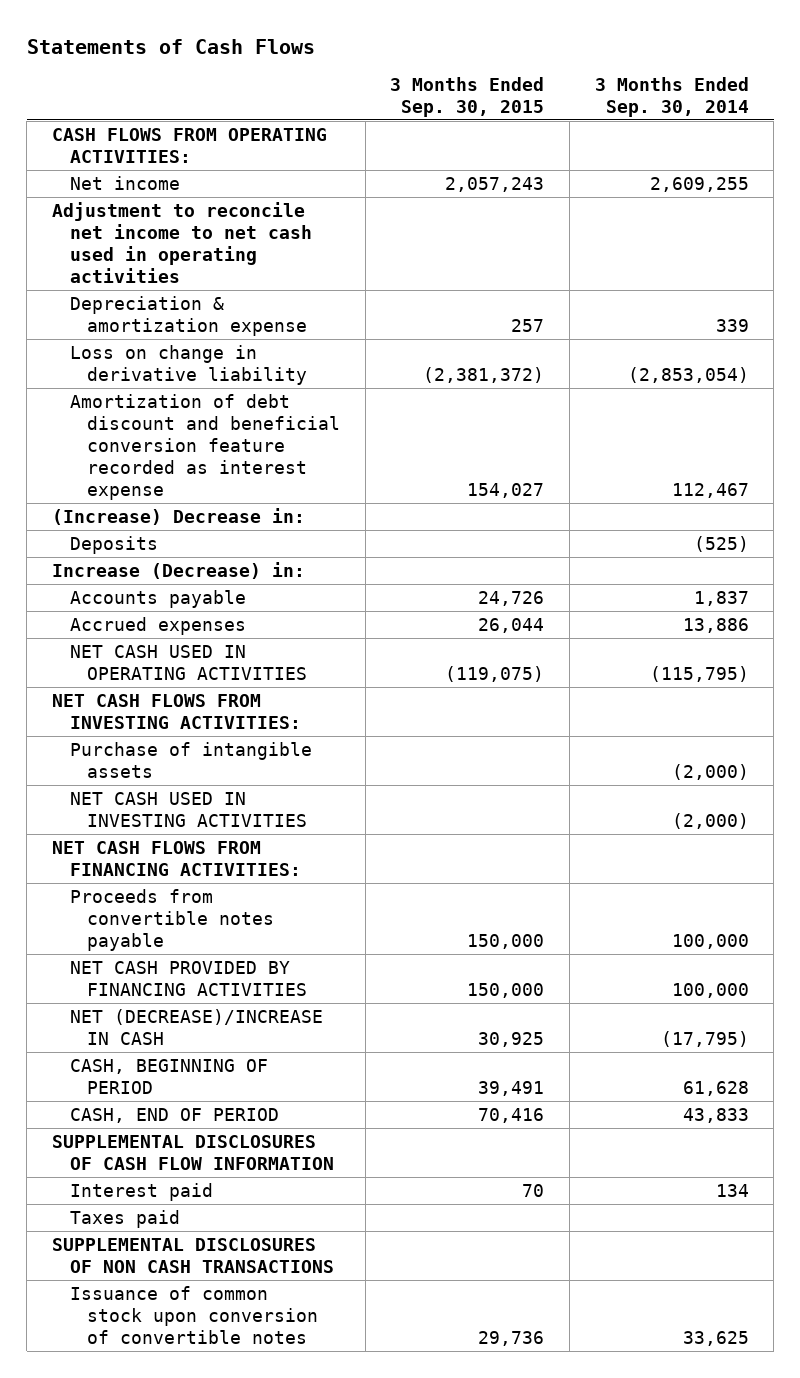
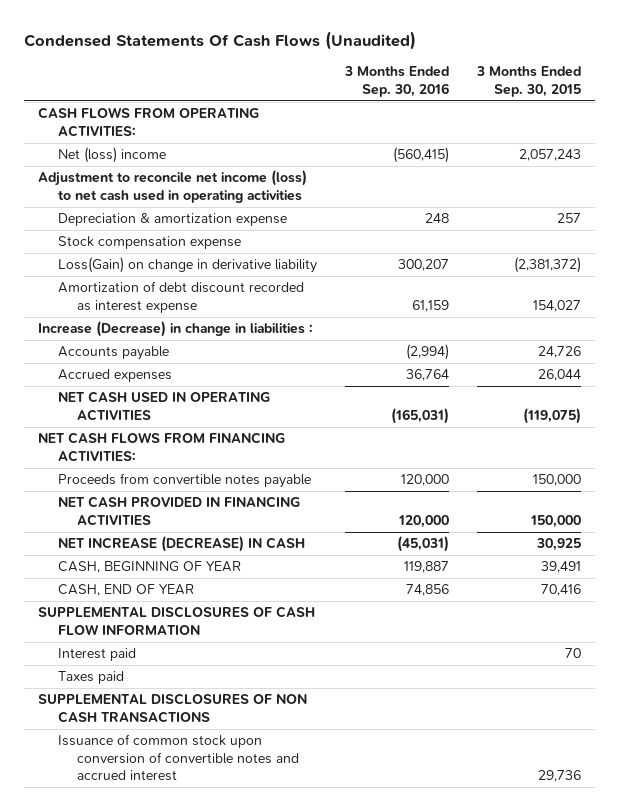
[26,38,315,54] Statements of Cash Flows -> [23,30,416,50] Condensed Statements Of Cash Flows (Unaudited)
[594,76,749,117] 3 Months Ended Sep. 30, 2014 -> none
none -> [343,66,449,97] 3 Months Ended Sep. 30, 2016
[69,175,180,190] Net income -> [57,147,166,164] Net (loss) income
[51,201,312,283] Adjustment to reconcile net income to net cash used in operating activities -> [37,170,307,203] Adjustment to reconcile net income (loss) to net cash used in operating activities
[51,507,305,525] (Increase) Decrease in: -> none
[69,535,158,554] Deposits -> none
none -> [57,236,241,250] Stock compensation expense
[69,344,308,385] Loss on change in derivative liability -> [57,257,317,274] Loss(Gain) on change in derivative liability
[69,393,341,500] Amortization of debt discount and beneficial conversion feature recorded as interest expense -> [57,281,304,313] Amortization of debt discount recorded as interest expense
[51,561,305,579] Increase (Decrease) in: -> [37,321,313,338] Increase (Decrease) in change in liabilities :
[51,693,301,729] NET CASH FLOWS FROM INVESTING ACTIVITIES: -> none
[69,741,312,778] Purchase of intangible assets -> none
[69,791,308,827] NET CASH USED IN INVESTING ACTIVITIES -> none
[69,960,308,996] NET CASH PROVIDED BY FINANCING ACTIVITIES -> [57,496,300,526] NET CASH PROVIDED IN FINANCING ACTIVITIES
[69,1008,323,1045] NET (DECREASE)/INCREASE IN CASH -> [57,536,305,553] NET INCREASE (DECREASE) IN CASH
[69,1058,268,1094] CASH, BEGINNING OF PERIOD -> [57,561,241,574] CASH, BEGINNING OF YEAR
[69,1107,279,1123] CASH, END OF PERIOD -> [57,584,194,597] CASH, END OF YEAR
[69,1285,319,1344] Issuance of common stock upon conversion of convertible notes -> [57,734,300,782] Issuance of common stock upon conversion of convertible notes and accrued interest

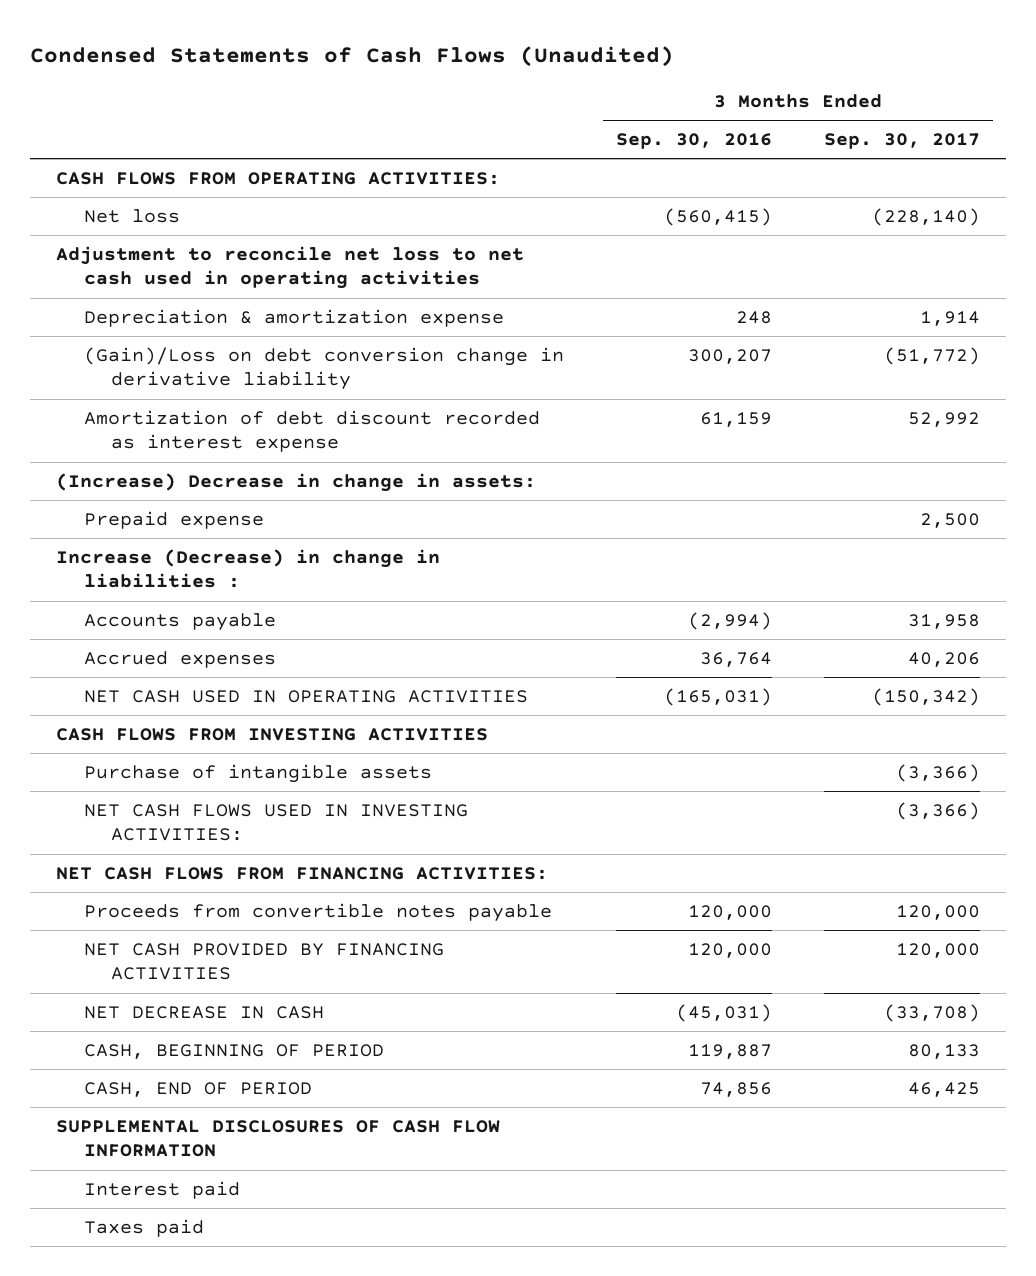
[23,30,416,50] Condensed Statements Of Cash Flows (Unaudited) -> [30,45,675,67] Condensed Statements of Cash Flows (Unaudited)
[475,66,581,97] 3 Months Ended Sep. 30, 2015 -> none
none -> [823,133,980,150] Sep. 30, 2017
[57,147,166,164] Net (loss) income -> [83,209,180,224] Net loss
[37,170,307,203] Adjustment to reconcile net income (loss) to net cash used in operating activities -> [56,246,525,290] Adjustment to reconcile net loss to net cash used in operating activities
[57,236,241,250] Stock compensation expense -> none
[57,257,317,274] Loss(Gain) on change in derivative liability -> [83,347,564,391] (Gain)/Loss on debt conversion change in derivative liability
none -> [56,473,537,493] (Increase) Decrease in change in assets:
none -> [83,511,264,530] Prepaid expense
none -> [56,728,489,742] CASH FLOWS FROM INVESTING ACTIVITIES
none -> [83,764,432,784] Purchase of intangible assets
none -> [83,804,468,842] NET CASH FLOWS USED IN INVESTING ACTIVITIES:
[57,496,300,526] NET CASH PROVIDED IN FINANCING ACTIVITIES -> [83,943,444,981] NET CASH PROVIDED BY FINANCING ACTIVITIES
[57,536,305,553] NET INCREASE (DECREASE) IN CASH -> [83,1006,324,1020] NET DECREASE IN CASH
[57,561,241,574] CASH, BEGINNING OF YEAR -> [83,1044,384,1060] CASH, BEGINNING OF PERIOD
[57,584,194,597] CASH, END OF YEAR -> [83,1082,312,1098] CASH, END OF PERIOD
[37,693,307,723] SUPPLEMENTAL DISCLOSURES OF NON CASH TRANSACTIONS -> none
[57,734,300,782] Issuance of common stock upon conversion of convertible notes and accrued interest -> none

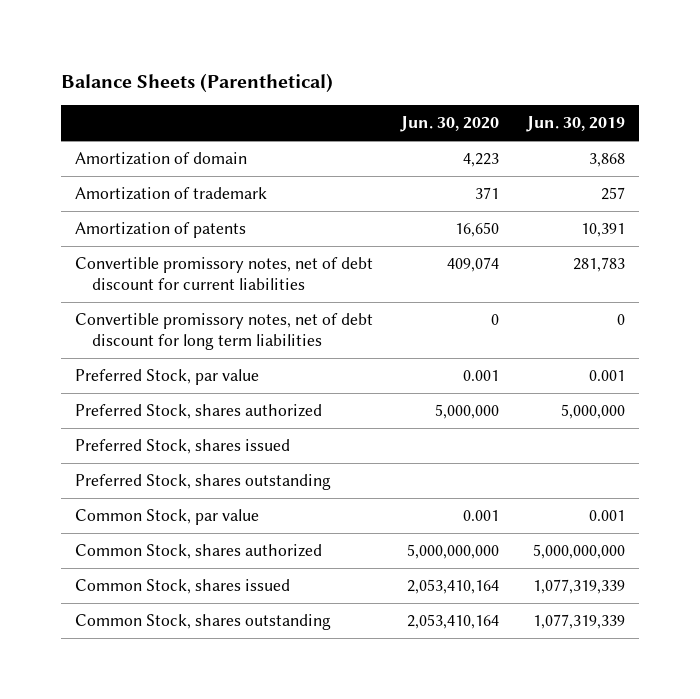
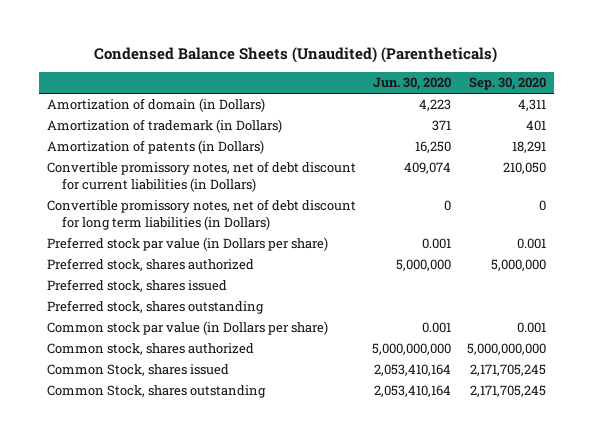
[60,72,333,93] Balance Sheets (Parenthetical) -> [94,47,498,64] Condensed Balance Sheets (Unaudited) (Parentheticals)
[526,116,626,133] Jun. 30, 2019 -> none
none -> [468,77,546,91] Sep. 30, 2020
[74,152,247,166] Amortization of domain -> [46,98,265,113] Amortization of domain (in Dollars)
[74,187,267,201] Amortization of trademark -> [46,119,282,134] Amortization of trademark (in Dollars)
[74,222,246,239] Amortization of patents -> [46,140,264,155] Amortization of patents (in Dollars)
[455,222,500,238] 16,650 -> [414,141,451,154] 16,250
[74,257,373,291] Convertible promissory notes, net of debt discount for current liabilities -> [46,161,356,193] Convertible promissory notes, net of debt discount for current liabilities (in Dollars)
[74,313,373,351] Convertible promissory notes, net of debt discount for long term liabilities -> [46,199,356,231] Convertible promissory notes, net of debt discount for long term liabilities (in Dollars)
[74,369,259,386] Preferred Stock, par value -> [46,237,328,252] Preferred stock par value (in Dollars per share)
[74,404,322,420] Preferred Stock, shares authorized -> [46,258,254,272] Preferred stock, shares authorized
[74,439,290,455] Preferred Stock, shares issued -> [46,279,227,293] Preferred stock, shares issued
[74,474,331,491] Preferred Stock, shares outstanding -> [46,300,264,315] Preferred stock, shares outstanding
[74,509,259,526] Common Stock, par value -> [46,321,328,336] Common stock par value (in Dollars per share)
[74,544,322,560] Common Stock, shares authorized -> [46,343,254,356] Common stock, shares authorized

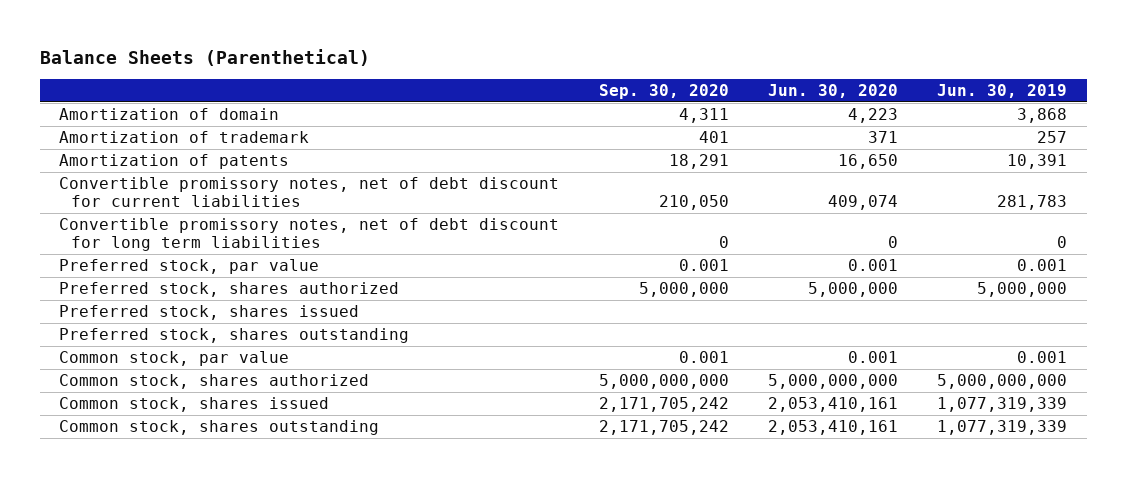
[94,47,498,64] Condensed Balance Sheets (Unaudited) (Parentheticals) -> [39,48,370,66] Balance Sheets (Parenthetical)
none -> [937,84,1068,99] Jun. 30, 2019
[46,98,265,113] Amortization of domain (in Dollars) -> [59,107,280,120] Amortization of domain
[46,119,282,134] Amortization of trademark (in Dollars) -> [59,130,310,143] Amortization of trademark
[46,140,264,155] Amortization of patents (in Dollars) -> [59,153,290,169] Amortization of patents
[414,141,451,154] 16,250 -> [837,153,898,169] 16,650
[46,161,356,193] Convertible promissory notes, net of debt discount for current liabilities (in Dollars) -> [59,176,560,208] Convertible promissory notes, net of debt discount for current liabilities
[46,199,356,231] Convertible promissory notes, net of debt discount for long term liabilities (in Dollars) -> [59,217,560,252] Convertible promissory notes, net of debt discount for long term liabilities
[46,237,328,252] Preferred stock par value (in Dollars per share) -> [59,258,320,274] Preferred stock, par value
[46,321,328,336] Common stock par value (in Dollars per share) -> [59,350,290,366] Common stock, par value
[46,364,229,377] Common Stock, shares issued -> [59,396,330,412] Common stock, shares issued
[373,364,451,377] 2,053,410,164 -> [767,396,898,412] 2,053,410,161
[469,364,546,377] 2,171,705,245 -> [598,396,729,412] 2,171,705,242
[46,385,266,399] Common Stock, shares outstanding -> [59,419,380,435] Common stock, shares outstanding
[373,385,451,398] 2,053,410,164 -> [767,419,898,435] 2,053,410,161
[469,385,546,398] 2,171,705,245 -> [598,419,729,435] 2,171,705,242

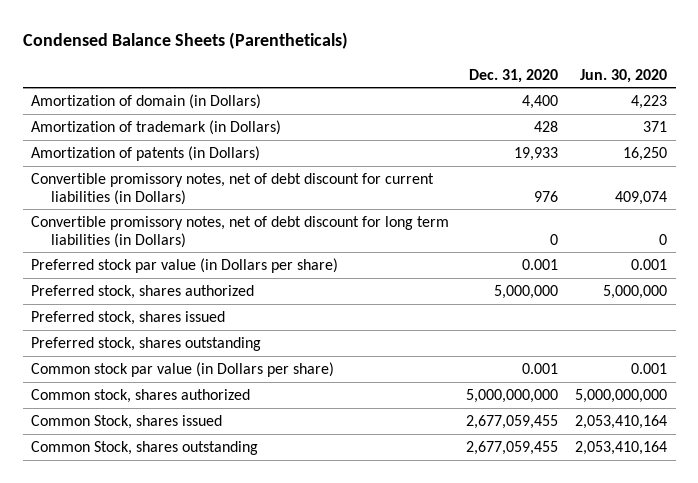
[39,48,370,66] Balance Sheets (Parenthetical) -> [22,32,348,50] Condensed Balance Sheets (Parentheticals)
[598,84,729,100] Sep. 30, 2020 -> none
[937,84,1068,99] Jun. 30, 2019 -> none
none -> [469,68,559,83] Dec. 31, 2020
[59,107,280,120] Amortization of domain -> [31,93,262,109] Amortization of domain (in Dollars)
[59,130,310,143] Amortization of trademark -> [31,119,282,135] Amortization of trademark (in Dollars)
[59,153,290,169] Amortization of patents -> [31,145,261,161] Amortization of patents (in Dollars)
[837,153,898,169] 16,650 -> [623,146,668,161] 16,250
[59,176,560,208] Convertible promissory notes, net of debt discount for current liabilities -> [31,172,435,205] Convertible promissory notes, net of debt discount for current liabilities (in Dollars)
[59,217,560,252] Convertible promissory notes, net of debt discount for long term liabilities -> [31,215,450,248] Convertible promissory notes, net of debt discount for long term liabilities (in Dollars)
[59,258,320,274] Preferred stock, par value -> [31,257,339,273] Preferred stock par value (in Dollars per share)
[59,350,290,366] Common stock, par value -> [31,361,335,377] Common stock par value (in Dollars per share)
[59,396,330,412] Common stock, shares issued -> [31,414,223,429] Common Stock, shares issued
[767,396,898,412] 2,053,410,161 -> [575,414,668,429] 2,053,410,164
[59,419,380,435] Common stock, shares outstanding -> [31,440,259,455] Common Stock, shares outstanding
[767,419,898,435] 2,053,410,161 -> [575,440,668,455] 2,053,410,164

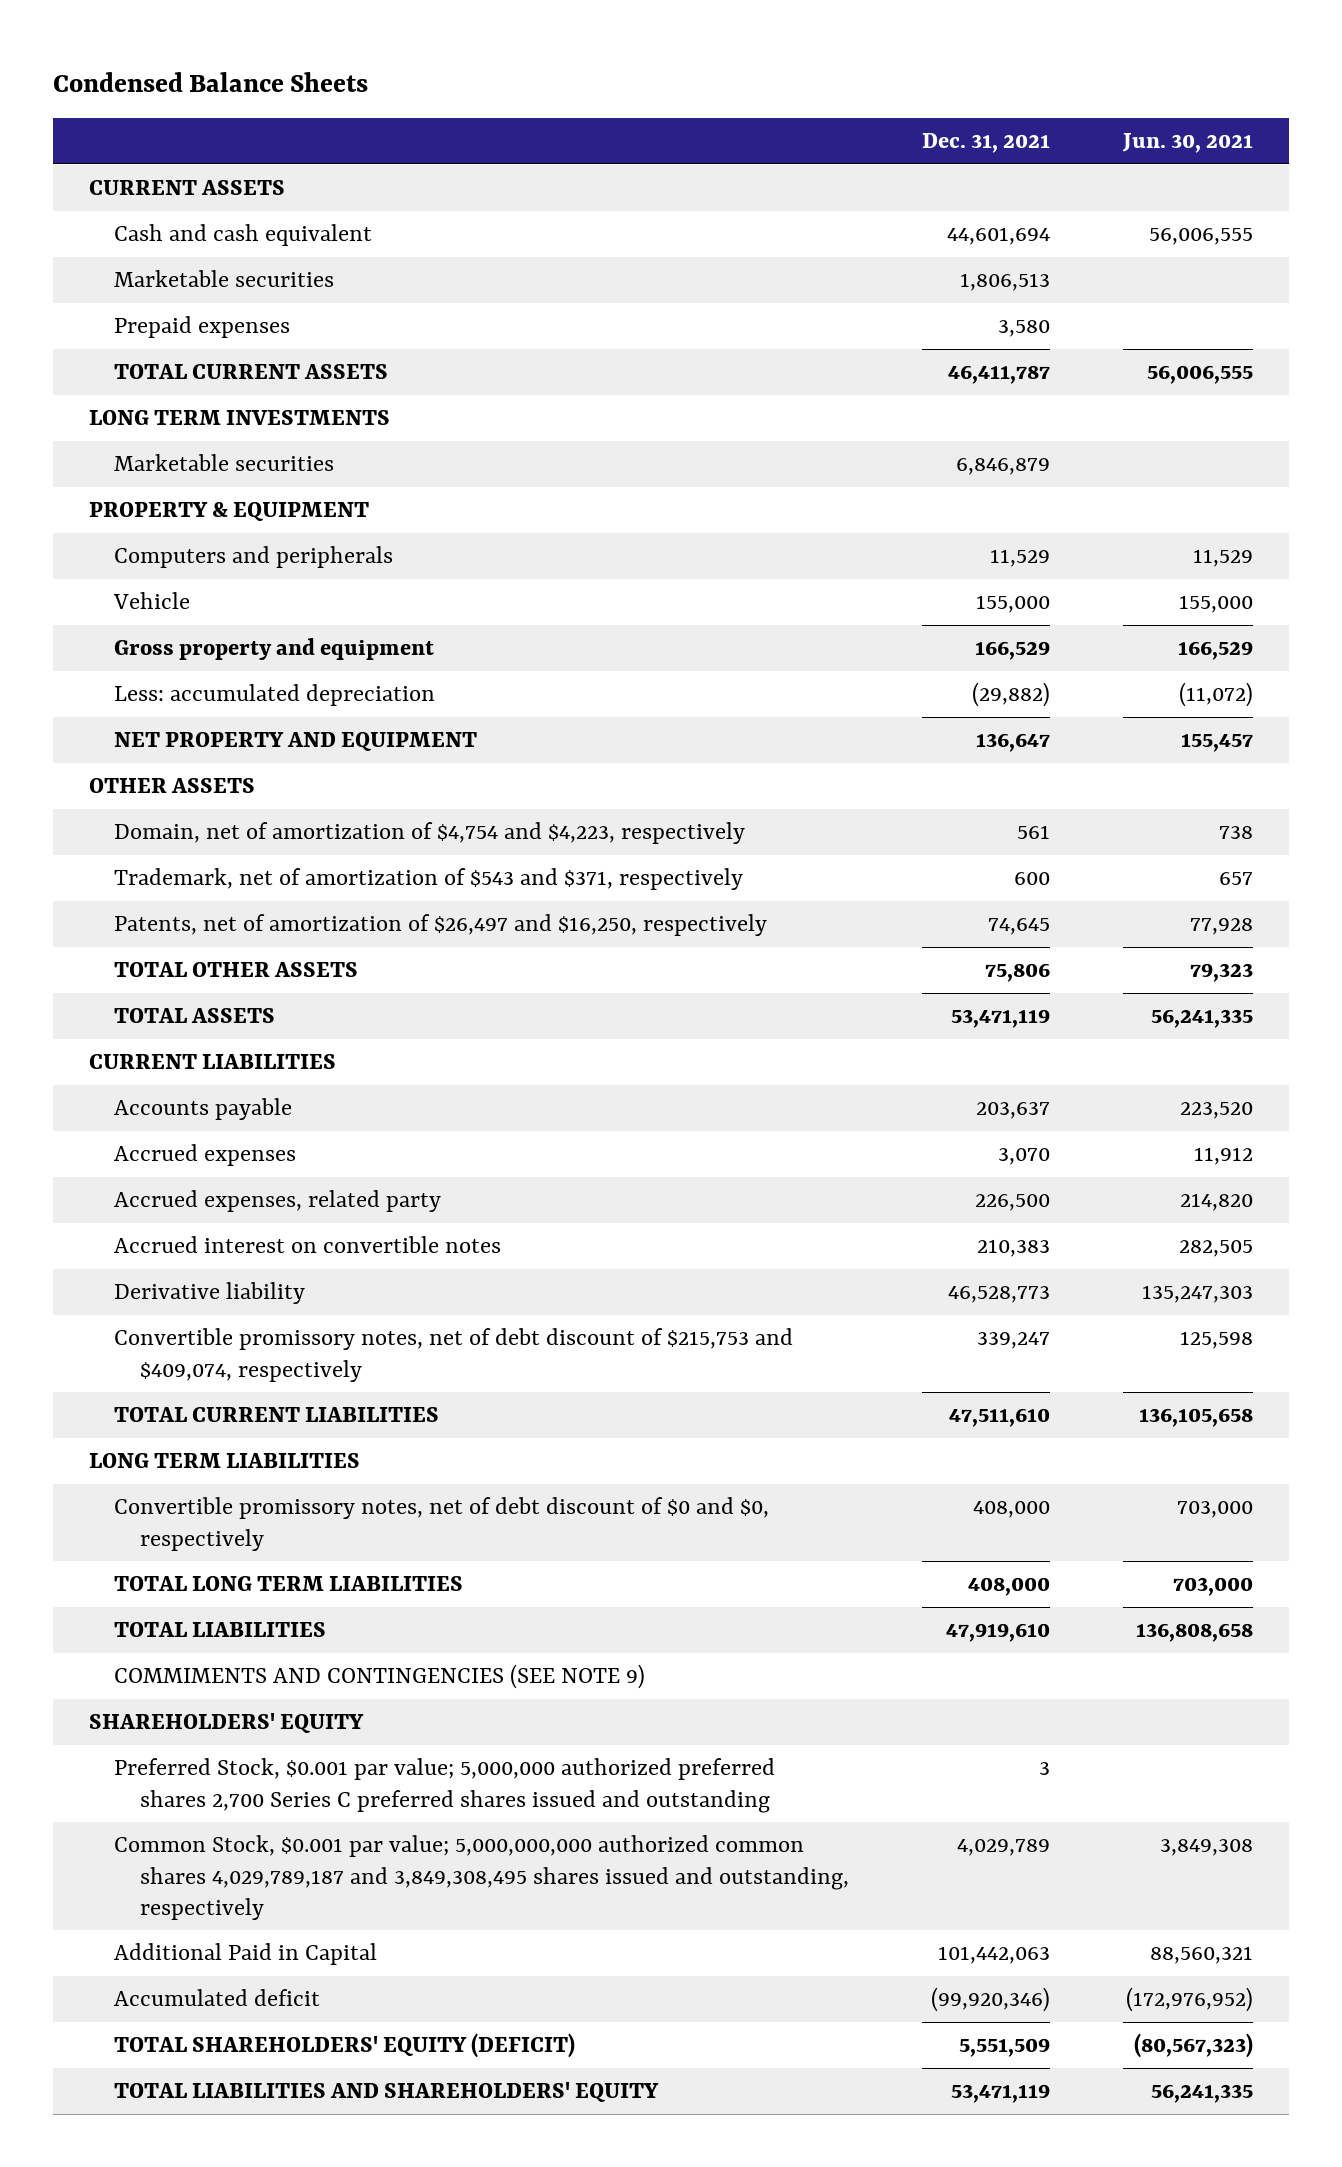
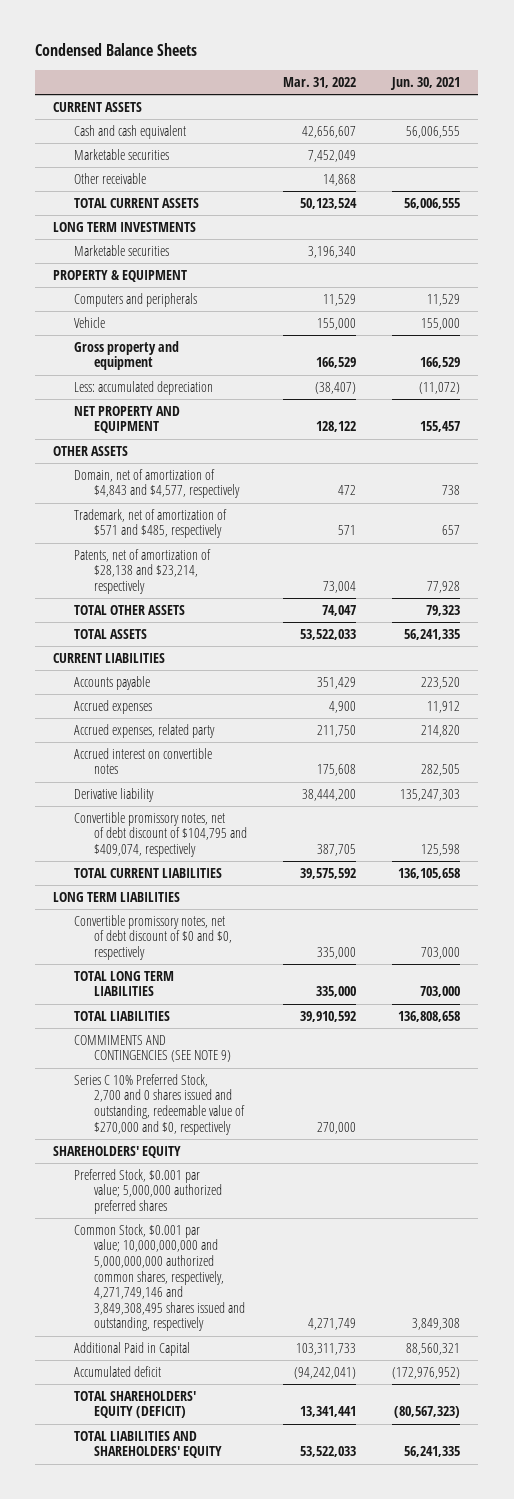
[921,133,1050,154] Dec. 31, 2021 -> none
none -> [283,76,357,88] Mar. 31, 2022
[114,316,291,339] Prepaid expenses -> none
none -> [73,172,146,184] Other receivable
[114,822,746,845] Domain, net of amortization of $4,754 and $4,223, respectively -> [73,468,240,499] Domain, net of amortization of $4,843 and $4,577, respectively
[114,868,744,891] Trademark, net of amortization of $543 and $371, respectively -> [73,508,227,539] Trademark, net of amortization of $571 and $485, respectively
[114,914,768,937] Patents, net of amortization of $26,497 and $16,250, respectively -> [73,548,211,595] Patents, net of amortization of $28,138 and $23,214, respectively
[114,1328,794,1382] Convertible promissory notes, net of debt discount of $215,753 and $409,074, respectively -> [73,811,247,858] Convertible promissory notes, net of debt discount of $104,795 and $409,074, respectively
none -> [73,1073,245,1135] Series C 10% Preferred Stock, 2,700 and 0 shares issued and outstanding, redeemable value of $270,000 and $0, respectively
[114,1758,776,1813] Preferred Stock, $0.001 par value; 5,000,000 authorized preferred shares 2,700 Series C preferred shares issued and outstanding -> [73,1168,222,1215] Preferred Stock, $0.001 par value; 5,000,000 authorized preferred shares
[114,1835,849,1920] Common Stock, $0.001 par value; 5,000,000,000 authorized common shares 4,029,789,187 and 3,849,308,495 shares issued and outstanding, respectively -> [73,1223,245,1332] Common Stock, $0.001 par value; 10,000,000,000 and 5,000,000,000 authorized common shares, respectively, 4,271,749,146 and 3,849,308,495 shares issued and outstanding, respectively

